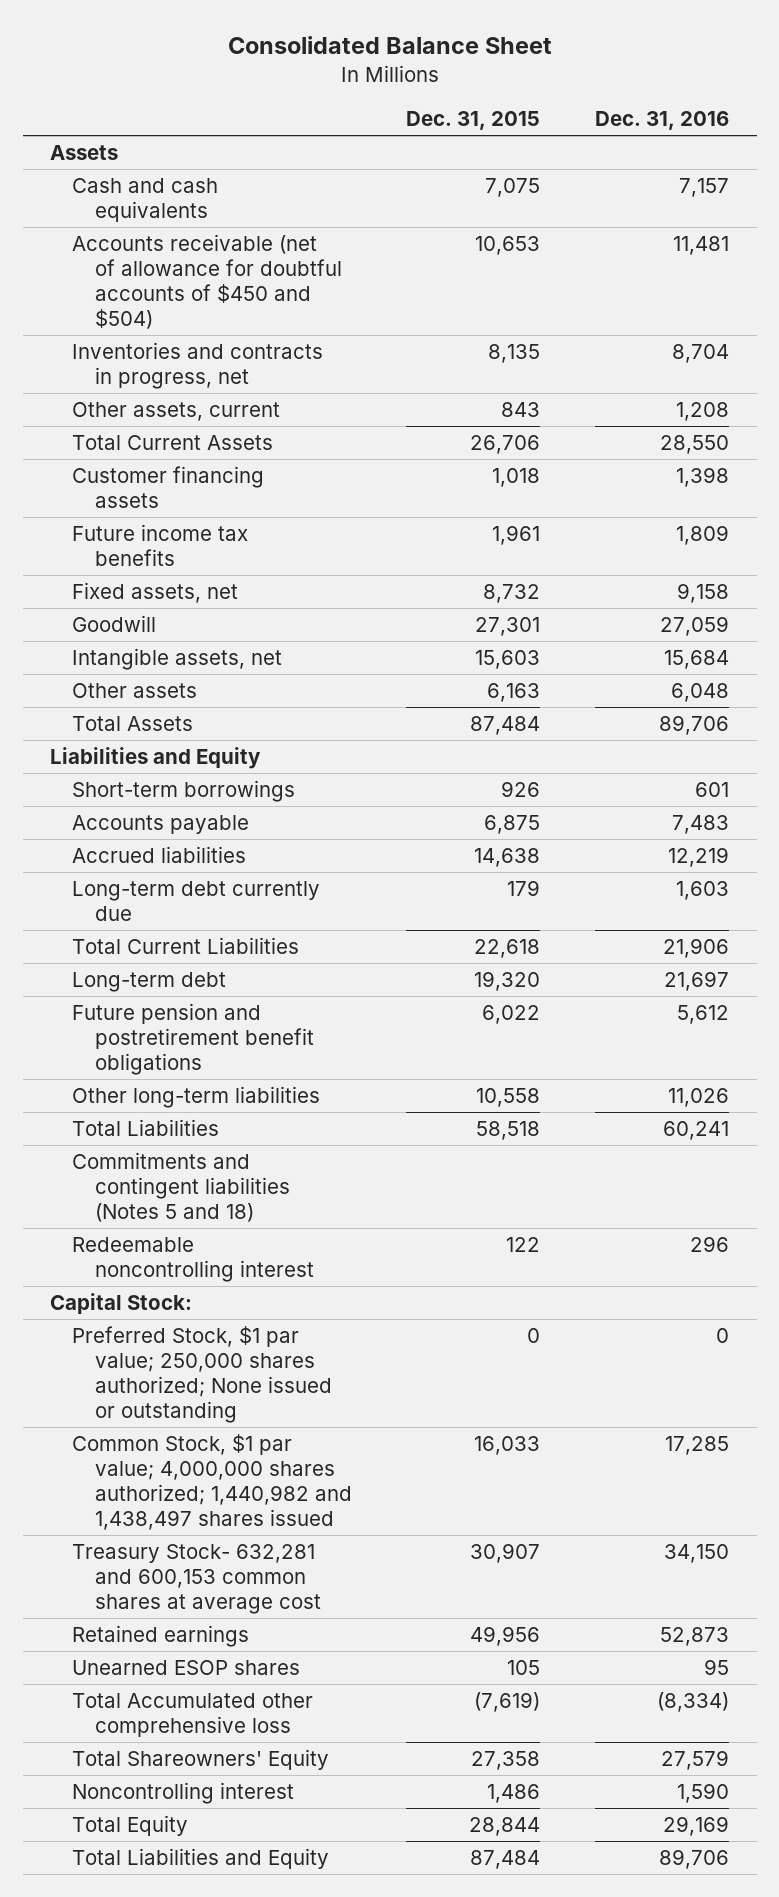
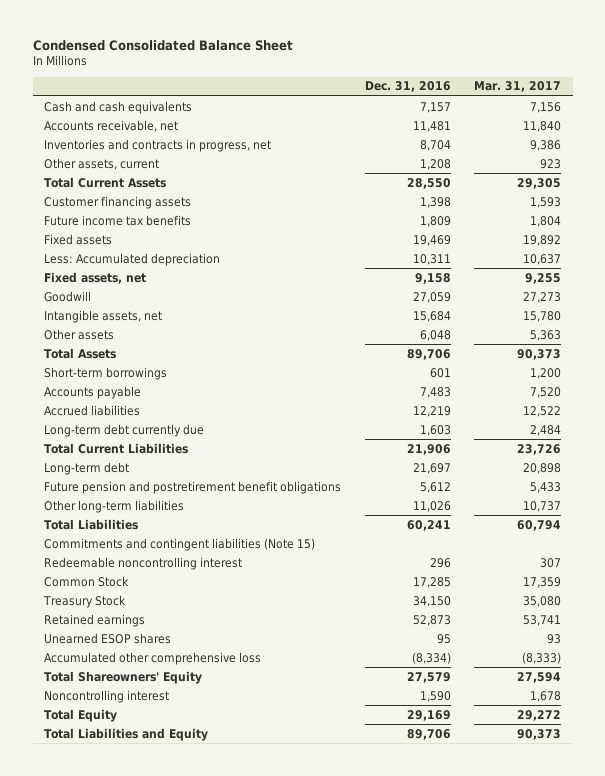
[227,36,552,55] Consolidated Balance Sheet -> [32,40,293,52] Condensed Consolidated Balance Sheet
[406,111,541,131] Dec. 31, 2015 -> none
none -> [473,81,561,93] Mar. 31, 2017
[50,144,119,160] Assets -> none
[72,233,342,330] Accounts receivable (net of allowance for doubtful accounts of $450 and $504) -> [44,119,179,132] Accounts receivable, net
none -> [44,233,113,245] Fixed assets
none -> [44,252,221,266] Less: Accumulated depreciation
[50,746,262,769] Liabilities and Equity -> none
[72,1151,290,1222] Commitments and contingent liabilities (Notes 5 and 18) -> [44,537,316,551] Commitments and contingent liabilities (Note 15)
[50,1292,193,1314] Capital Stock: -> none
[72,1325,332,1424] Preferred Stock, $1 par value; 250,000 shares authorized; None issued or outstanding -> none
[72,1433,352,1531] Common Stock, $1 par value; 4,000,000 shares authorized; 1,440,982 and 1,438,497 shares issued -> [44,575,130,587] Common Stock
[72,1543,321,1614] Treasury Stock- 632,281 and 600,153 common shares at average cost -> [43,594,127,608] Treasury Stock
[72,1692,314,1737] Total Accumulated other comprehensive loss -> [44,651,262,665] Accumulated other comprehensive loss

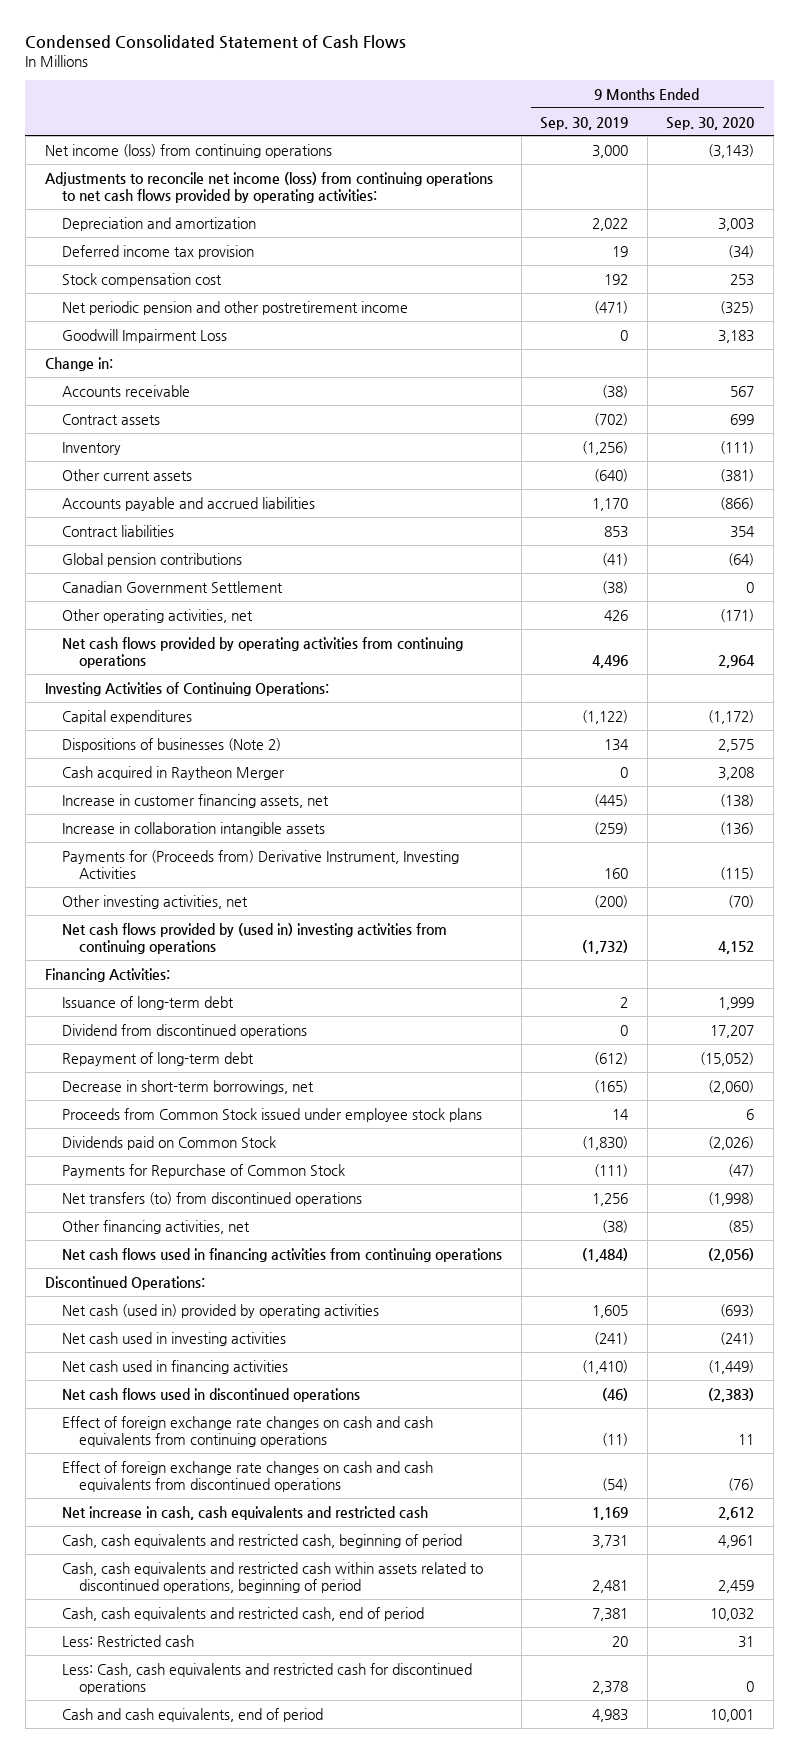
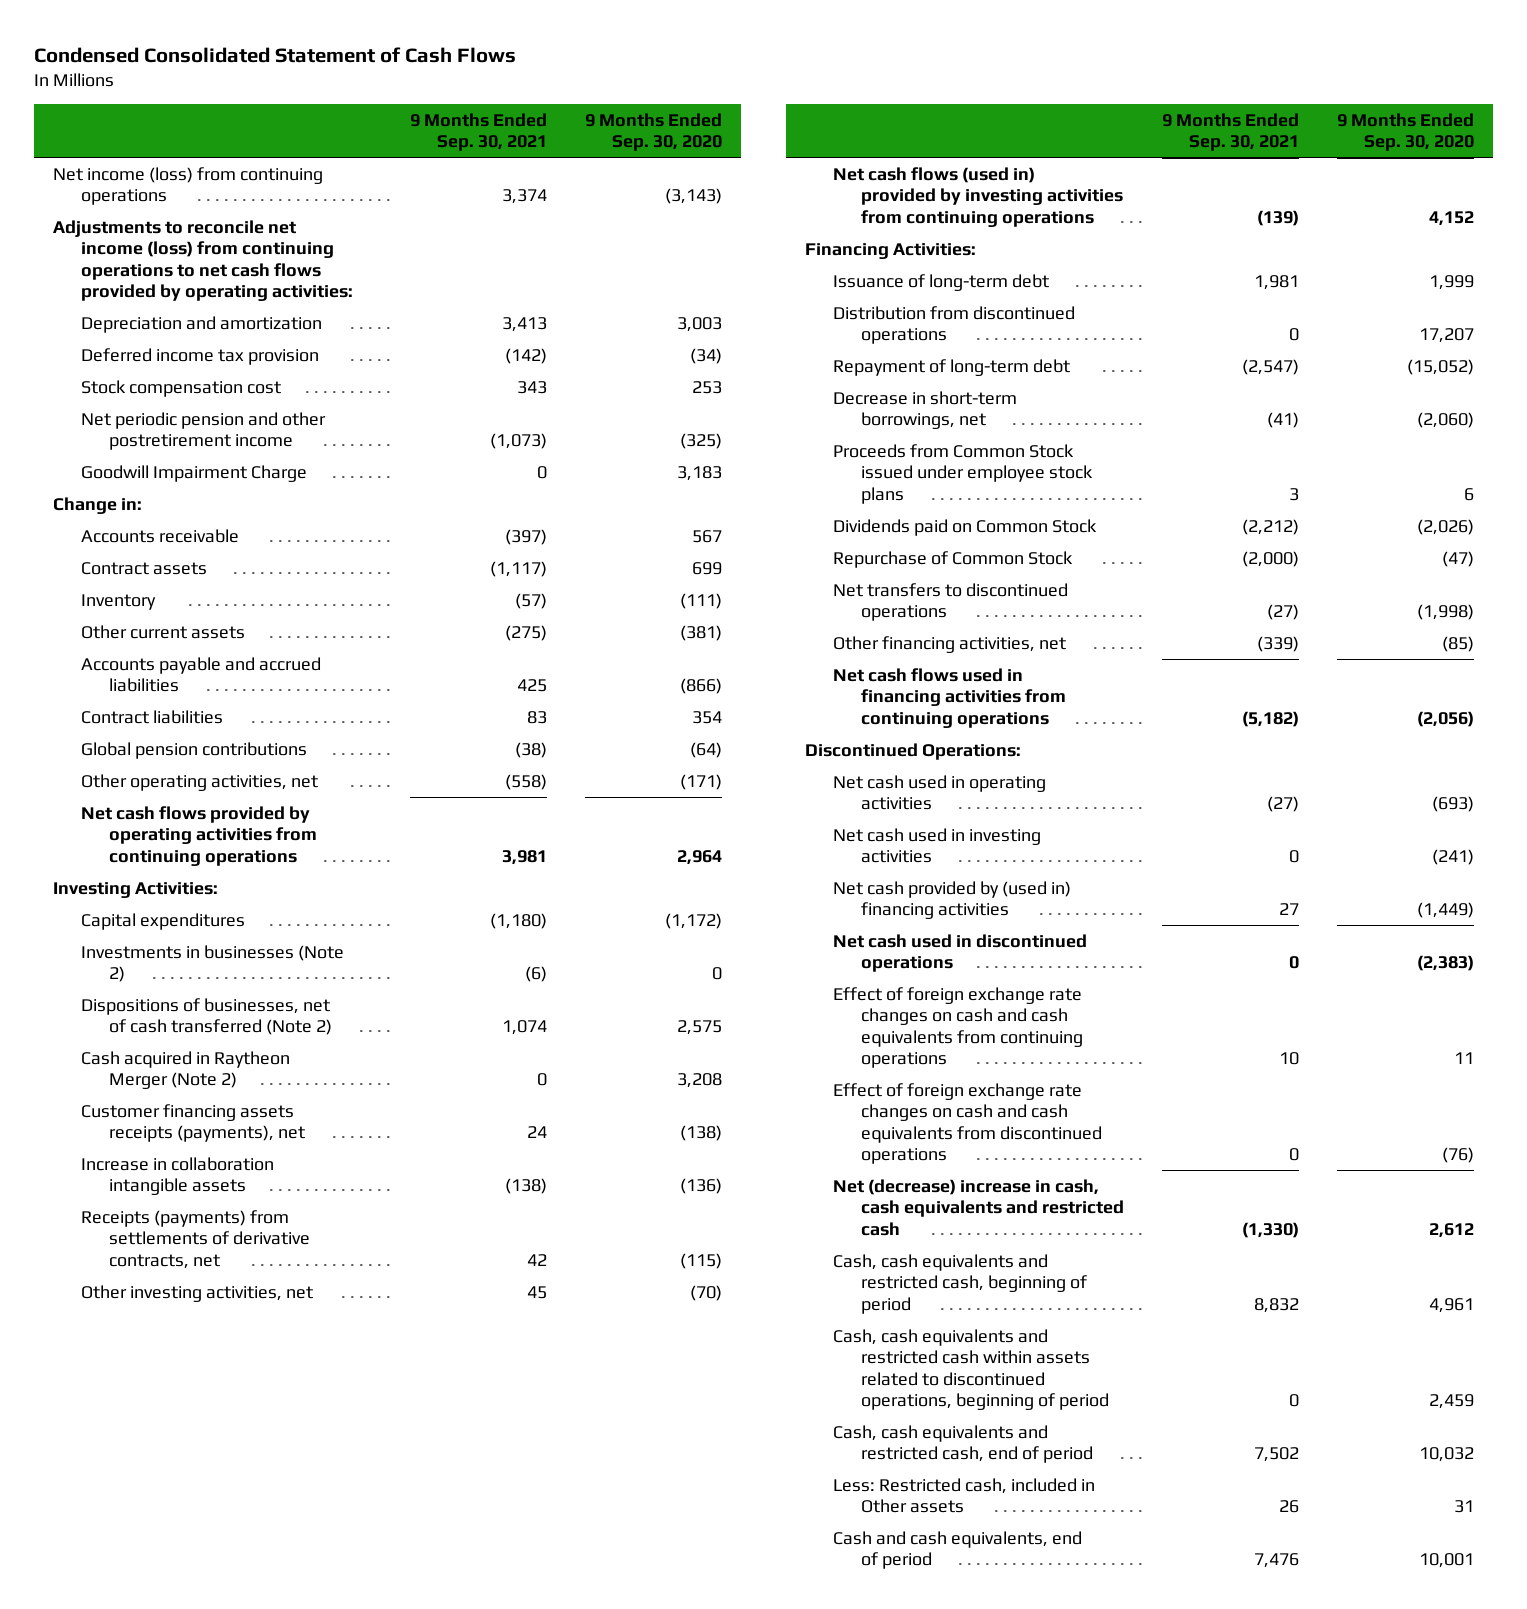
[540,116,629,130] Sep. 30, 2019 -> none
none -> [410,112,548,152] 9 Months Ended Sep. 30, 2021
[61,328,227,343] Goodwill Impairment Loss -> [81,464,308,482] Goodwill Impairment Charge
[61,580,283,593] Canadian Government Settlement -> none
[44,681,329,696] Investing Activities of Continuing Operations: -> [53,881,219,898] Investing Activities:
none -> [81,944,345,983] Investments in businesses (Note 2)
[61,737,281,752] Dispositions of businesses (Note 2) -> [81,997,333,1036] Dispositions of businesses, net of cash transferred (Note 2)
[61,765,285,780] Cash acquired in Raytheon Merger -> [81,1050,291,1090] Cash acquired in Raytheon Merger (Note 2)
[61,793,329,808] Increase in customer financing assets, net -> [81,1103,306,1143] Customer financing assets receipts (payments), net
[61,849,459,879] Payments for (Proceeds from) Derivative Instrument, Investing Activities -> [81,1209,311,1269] Receipts (payments) from settlements of derivative contracts, net
[61,922,447,954] Net cash flows provided by (used in) investing activities from continuing operations -> [833,166,1123,227] Net cash flows (used in) provided by investing activities from continuing operations
[61,1023,307,1038] Dividend from discontinued operations -> [833,305,1076,345] Distribution from discontinued operations
[61,1163,345,1178] Payments for Repurchase of Common Stock -> [833,550,1074,568] Repurchase of Common Stock
[61,1191,362,1206] Net transfers (to) from discontinued operations -> [833,582,1069,622] Net transfers to discontinued operations
[61,1303,379,1318] Net cash (used in) provided by operating activities -> [833,774,1047,811] Net cash used in operating activities
[61,1359,288,1374] Net cash used in financing activities -> [833,880,1072,920] Net cash provided by (used in) financing activities
[61,1387,360,1402] Net cash flows used in discontinued operations -> [833,933,1088,973] Net cash used in discontinued operations
[61,1505,428,1520] Net increase in cash, cash equivalents and restricted cash -> [833,1178,1124,1236] Net (decrease) increase in cash, cash equivalents and restricted cash
[61,1662,472,1694] Less: Cash, cash equivalents and restricted cash for discontinued operations -> none
[61,1634,194,1647] Less: Restricted cash -> [833,1477,1096,1514] Less: Restricted cash, included in Other assets

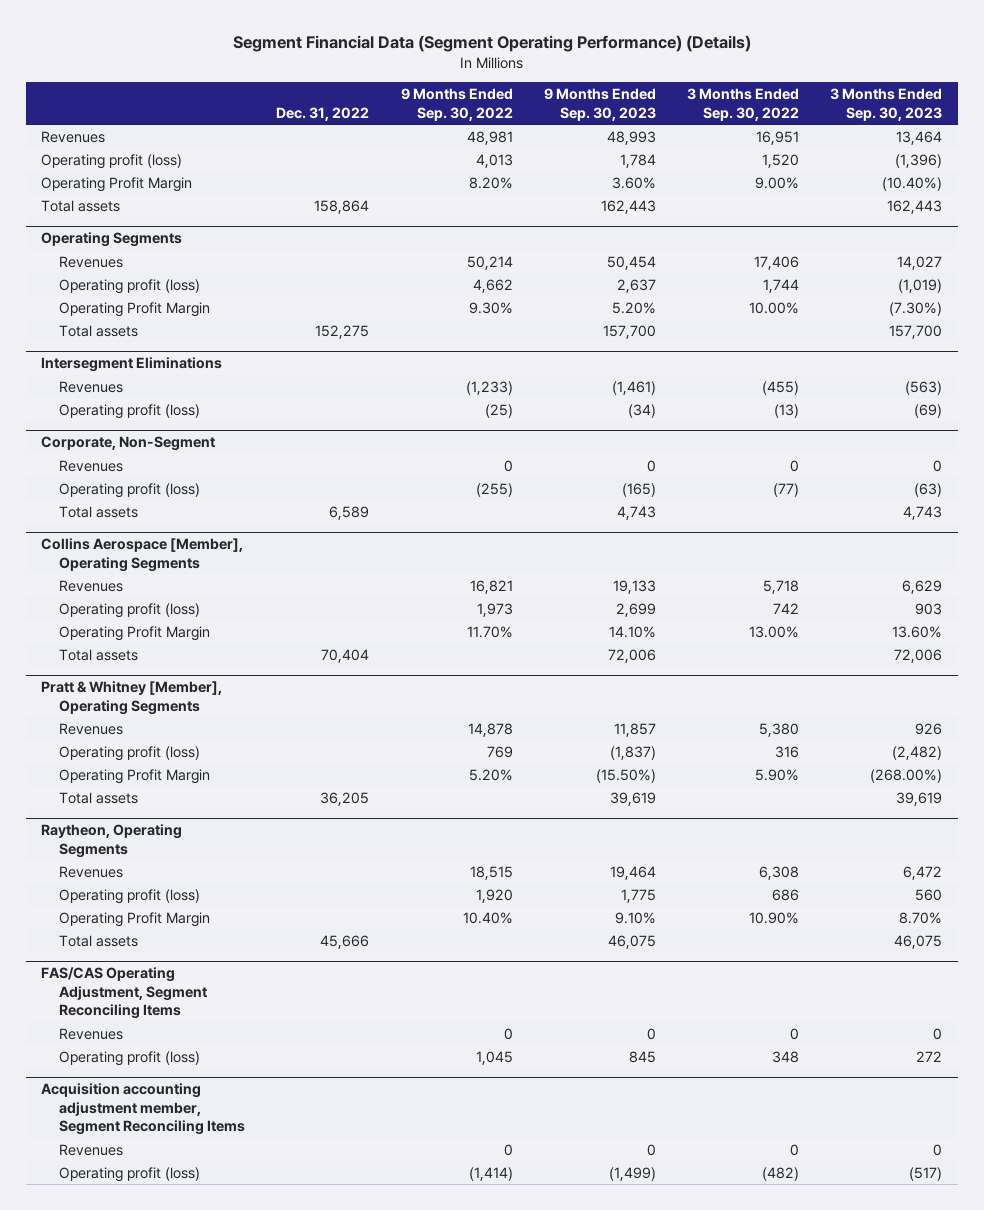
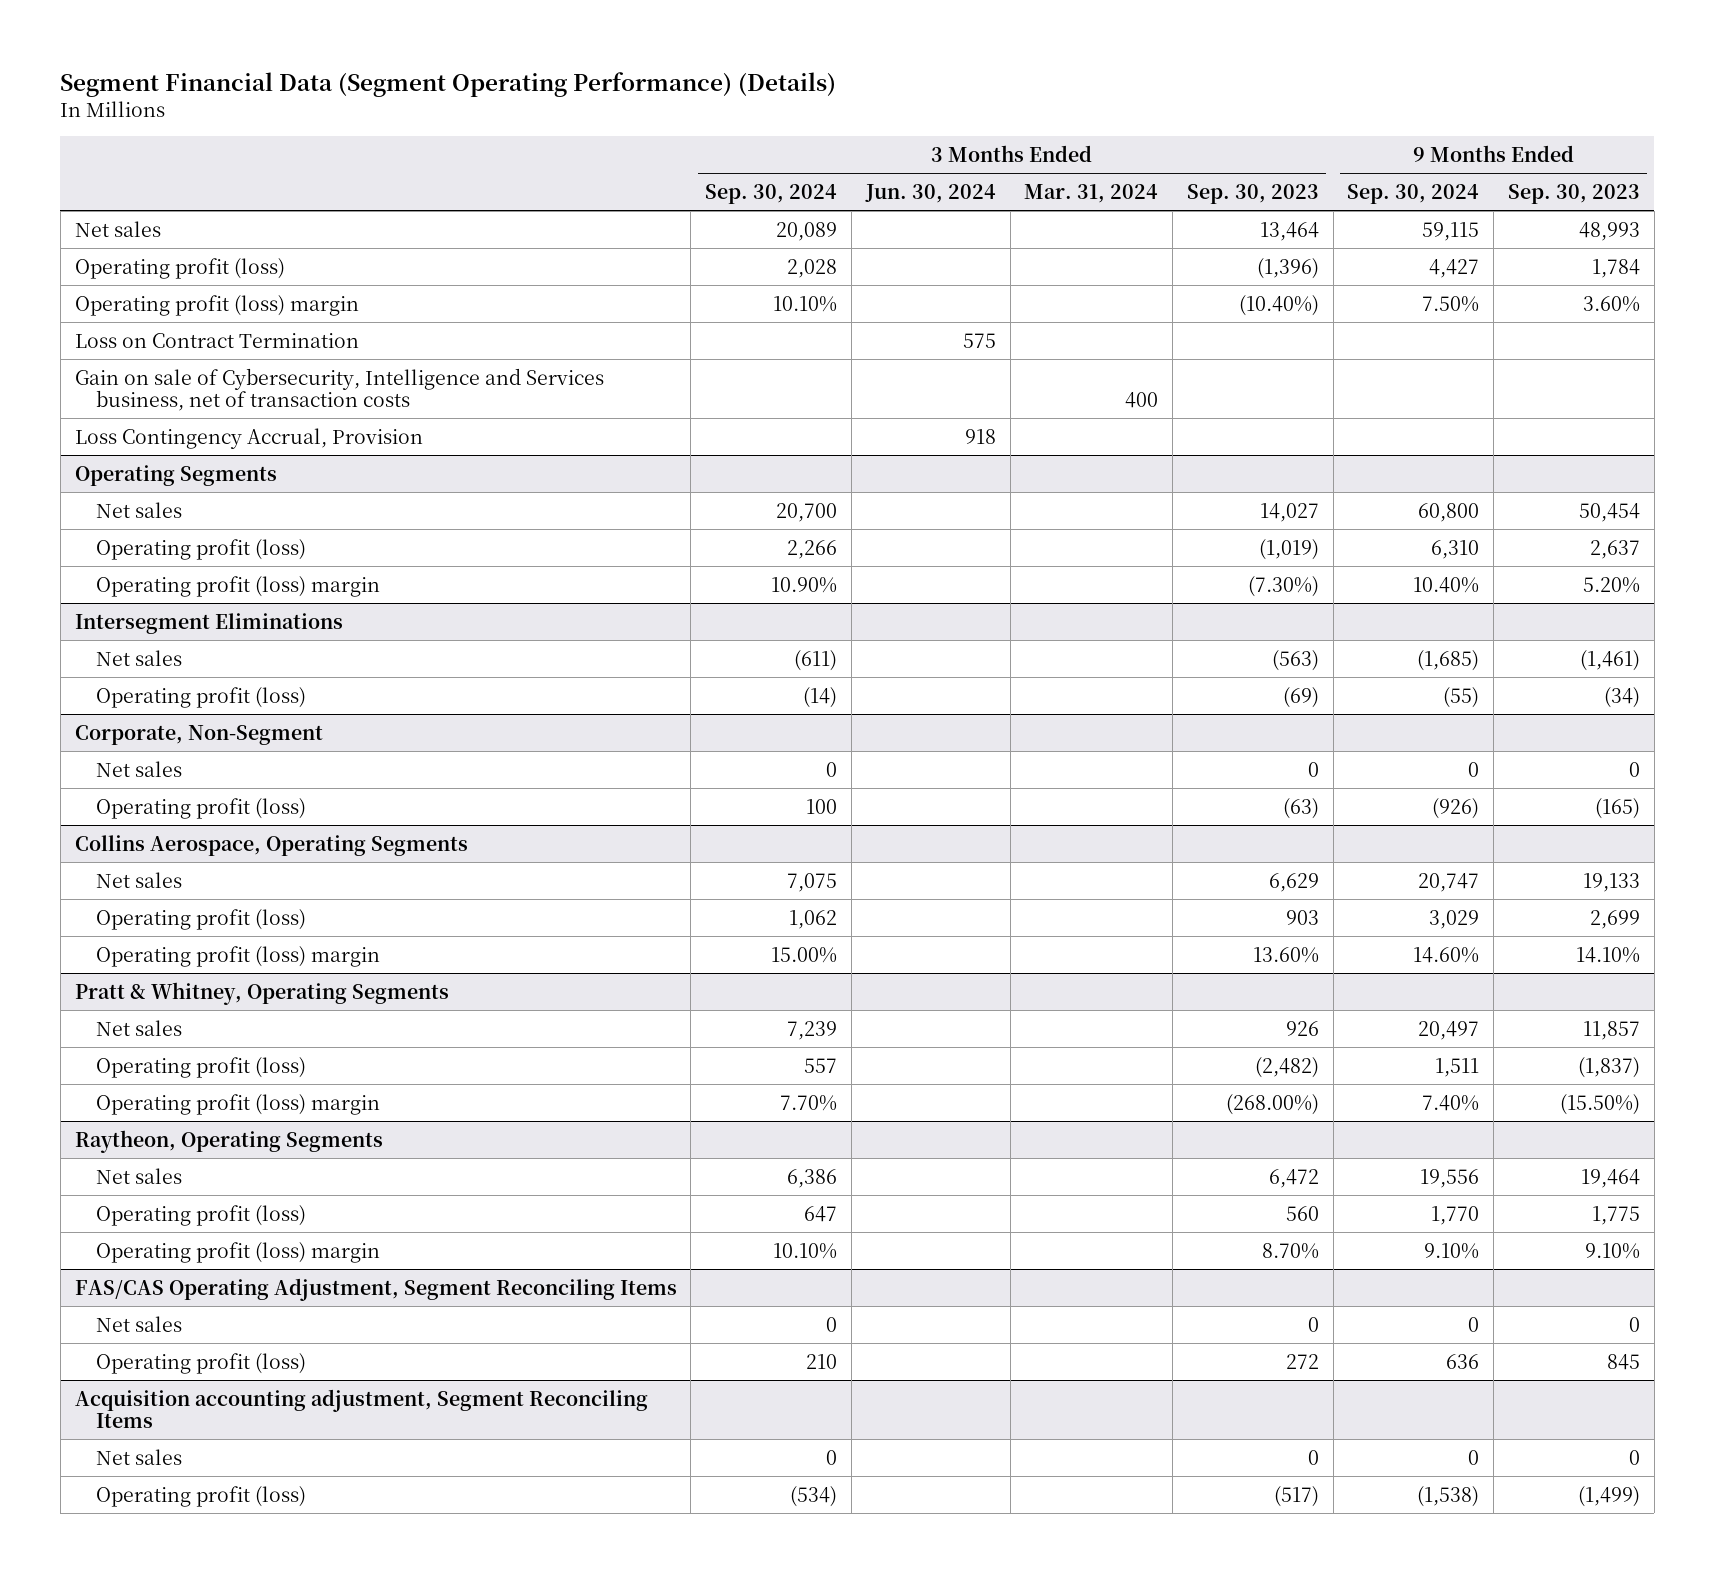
[276,106,370,121] Dec. 31, 2022 -> none
[400,87,513,121] 9 Months Ended Sep. 30, 2022 -> none
[687,87,800,121] 3 Months Ended Sep. 30, 2022 -> none
none -> [705,183,838,204] Sep. 30, 2024
none -> [864,183,996,203] Jun. 30, 2024
none -> [1024,183,1159,203] Mar. 31, 2024
none -> [1347,183,1480,204] Sep. 30, 2024
[41,130,106,143] Revenues -> [74,220,161,237] Net sales
[41,199,121,212] Total assets -> none
[41,176,193,192] Operating Profit Margin -> [74,294,359,316] Operating profit (loss) margin
none -> [74,332,359,348] Loss on Contract Termination
none -> [74,367,604,411] Gain on sale of Cybersecurity, Intelligence and Services business, net of transaction costs
none -> [74,427,423,449] Loss Contingency Accrual, Provision
[59,255,124,268] Revenues -> [95,501,182,518] Net sales
[59,324,139,337] Total assets -> none
[59,301,211,317] Operating Profit Margin -> [95,575,380,597] Operating profit (loss) margin
[59,380,124,393] Revenues -> [95,649,182,666] Net sales
[59,459,124,472] Revenues -> [95,760,182,777] Net sales
[59,505,139,518] Total assets -> none
[41,538,244,572] Collins Aerospace [Member], Operating Segments -> [74,834,468,856] Collins Aerospace, Operating Segments
[59,579,124,592] Revenues -> [95,871,182,888] Net sales
[59,648,139,661] Total assets -> none
[59,625,211,641] Operating Profit Margin -> [95,945,380,967] Operating profit (loss) margin
[41,681,223,715] Pratt & Whitney [Member], Operating Segments -> [74,981,449,1005] Pratt & Whitney, Operating Segments
[59,722,124,735] Revenues -> [95,1019,182,1036] Net sales
[59,791,139,804] Total assets -> none
[59,768,211,784] Operating Profit Margin -> [95,1093,380,1115] Operating profit (loss) margin
[59,865,124,878] Revenues -> [95,1167,182,1184] Net sales
[59,934,139,947] Total assets -> none
[59,911,211,927] Operating Profit Margin -> [95,1241,380,1263] Operating profit (loss) margin
[59,1027,124,1040] Revenues -> [95,1315,182,1332] Net sales
[41,1083,246,1136] Acquisition accounting adjustment member, Segment Reconciling Items -> [74,1388,648,1428] Acquisition accounting adjustment, Segment Reconciling Items
[59,1143,124,1156] Revenues -> [95,1448,182,1465] Net sales

